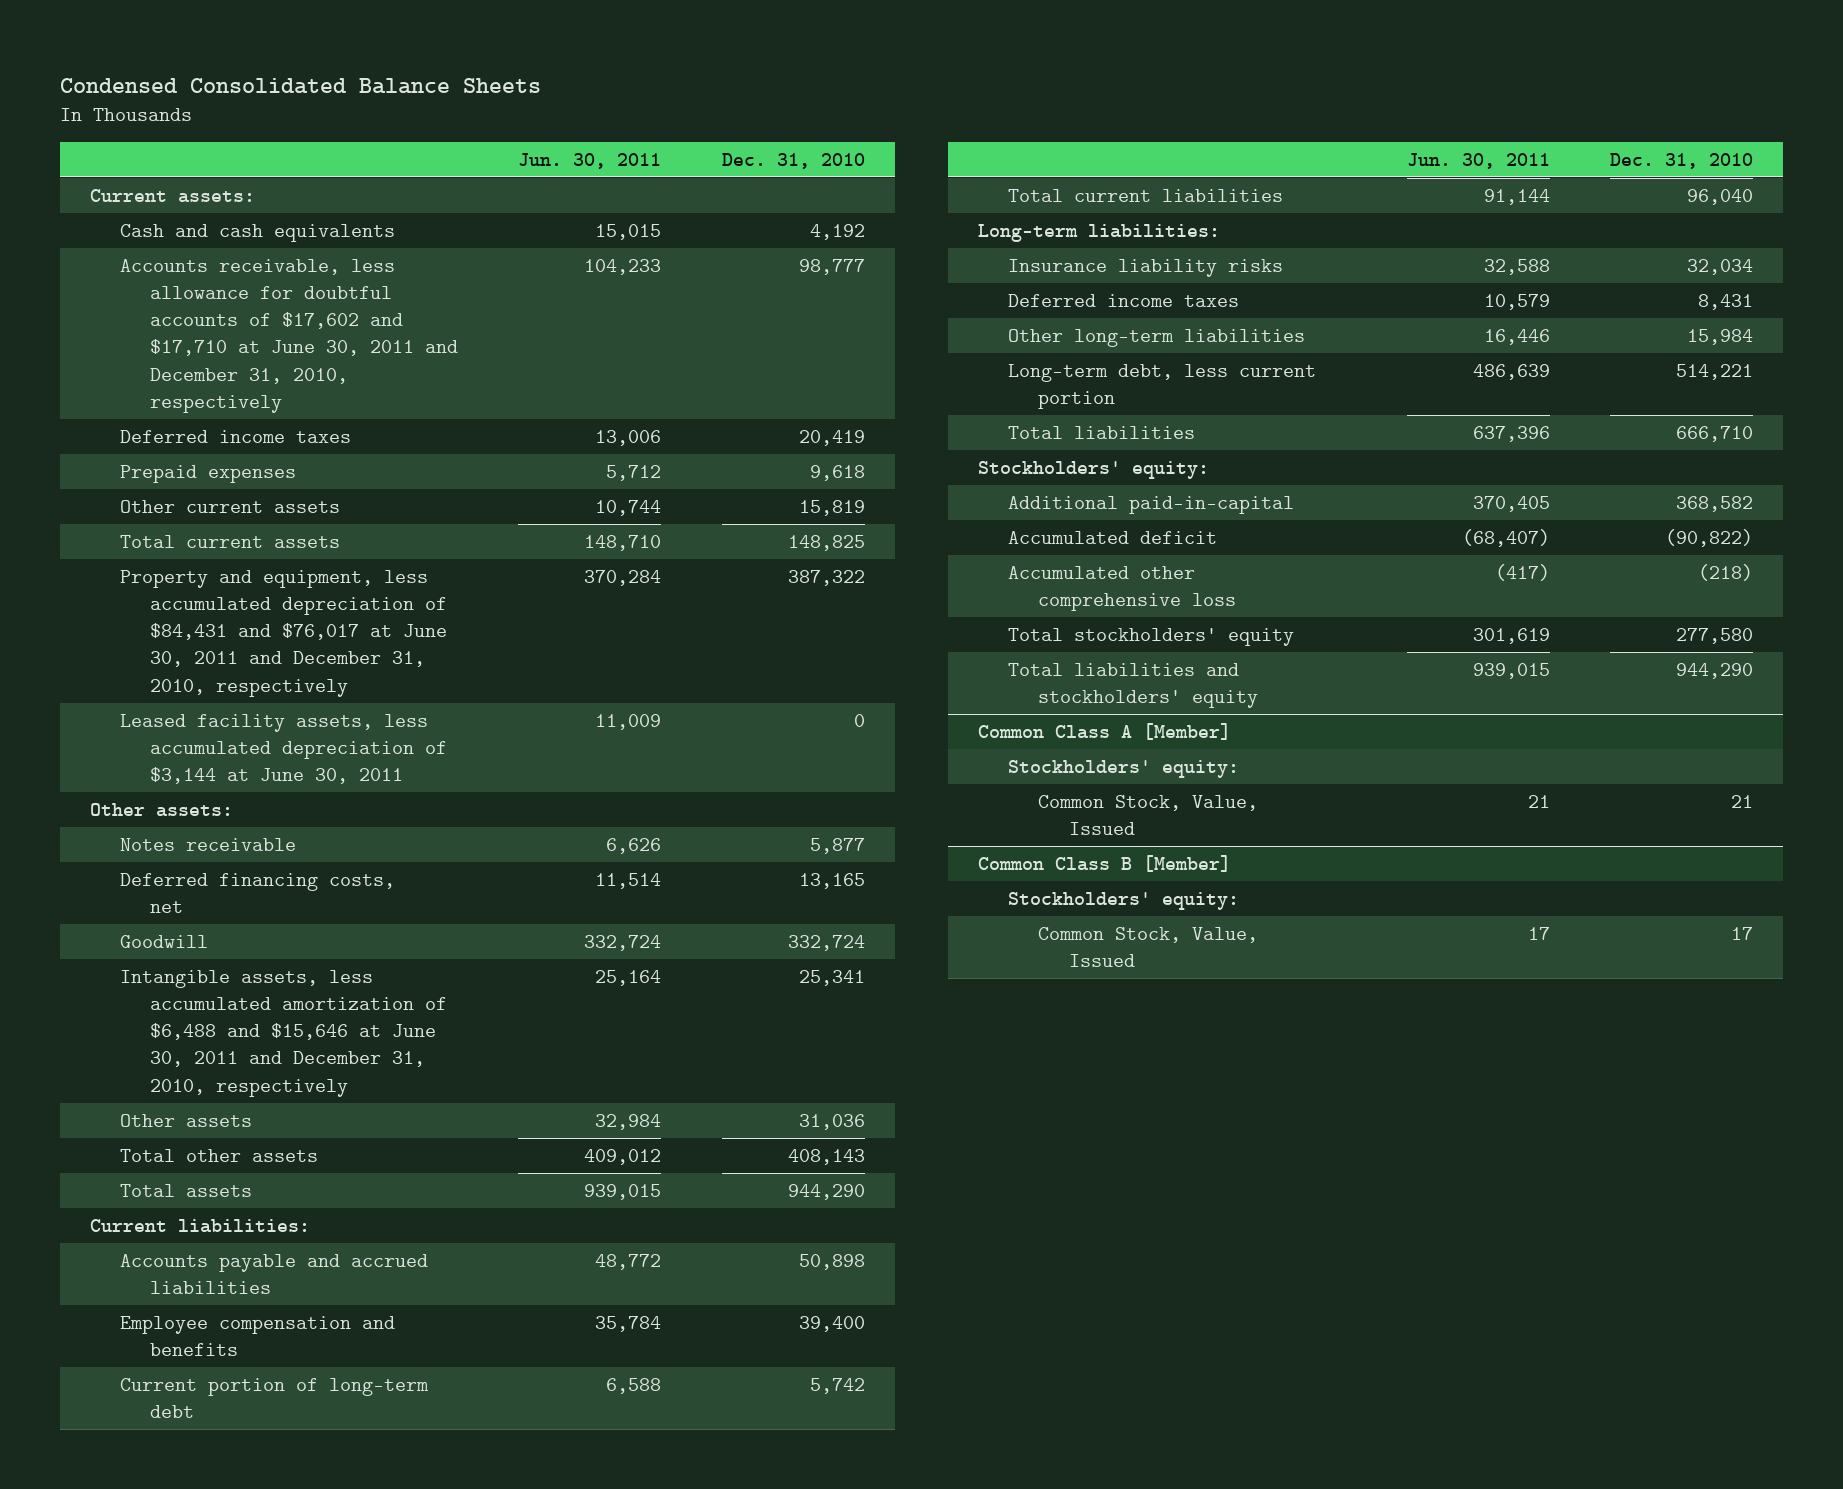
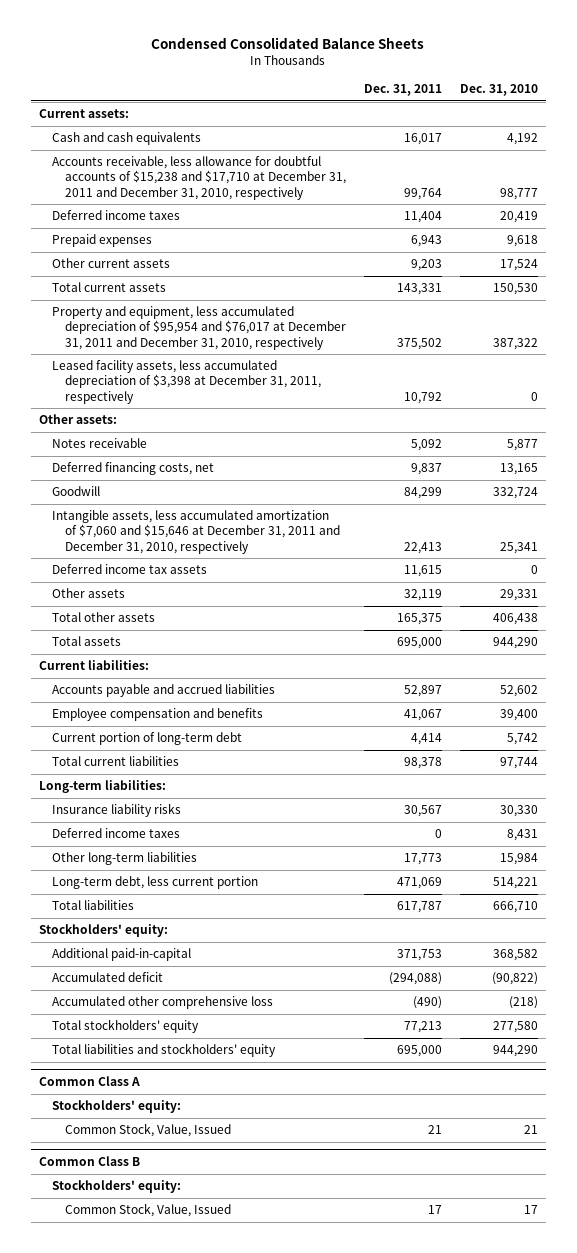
[518,153,662,170] Jun. 30, 2011 -> none
none -> [363,83,442,96] Dec. 31, 2011
[119,258,459,413] Accounts receivable, less allowance for doubtful accounts of $17,602 and $17,710 at June 30, 2011 and December 31, 2010, respectively -> [52,156,347,200] Accounts receivable, less allowance for doubtful accounts of $15,238 and $17,710 at December 31, 2011 and December 31, 2010, respectively
[798,499,865,516] 15,819 -> [499,259,538,272] 17,524
[787,534,865,551] 148,825 -> [492,283,538,296] 150,530
[119,569,448,697] Property and equipment, less accumulated depreciation of $84,431 and $76,017 at June 30, 2011 and December 31, 2010, respectively -> [52,306,347,350] Property and equipment, less accumulated depreciation of $95,954 and $76,017 at December 31, 2011 and December 31, 2010, respectively
[119,713,448,785] Leased facility assets, less accumulated depreciation of $3,144 at June 30, 2011 -> [52,360,322,404] Leased facility assets, less accumulated depreciation of $3,398 at December 31, 2011, respectively
[119,969,448,1097] Intangible assets, less accumulated amortization of $6,488 and $15,646 at June 30, 2011 and December 31, 2010, respectively -> [52,510,341,554] Intangible assets, less accumulated amortization of $7,060 and $15,646 at December 31, 2011 and December 31, 2010, respectively
none -> [52,564,208,575] Deferred income tax assets
[798,1113,865,1130] 31,036 -> [499,589,538,602] 29,331
[787,1148,865,1165] 408,143 -> [492,613,538,626] 406,438
[798,1253,865,1270] 50,898 -> [499,685,538,698] 52,602
[1687,188,1754,205] 96,040 -> [499,757,538,770] 97,744
[1687,258,1754,275] 32,034 -> [499,805,538,818] 30,330
[978,722,1232,740] Common Class A [Member] -> [39,1075,141,1086] Common Class A
[978,854,1232,872] Common Class B [Member] -> [39,1155,141,1166] Common Class B

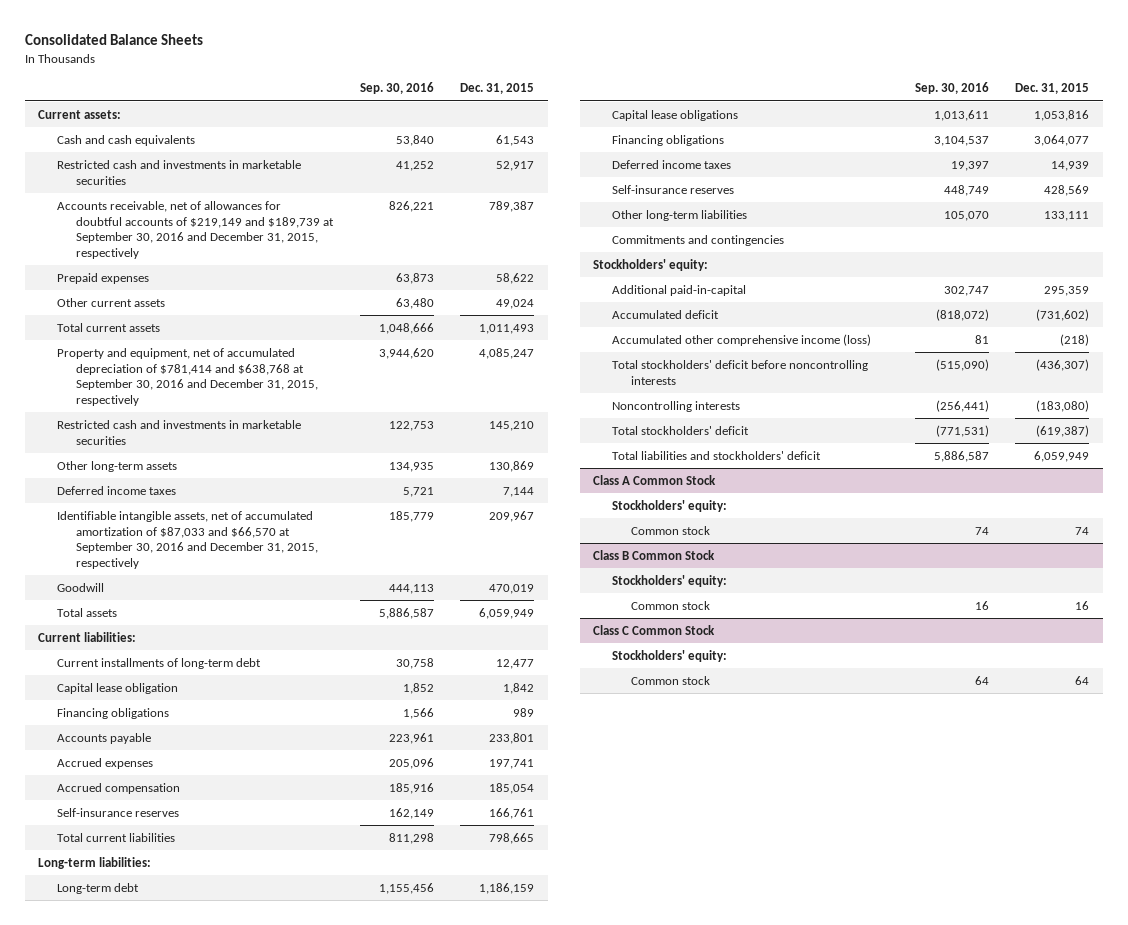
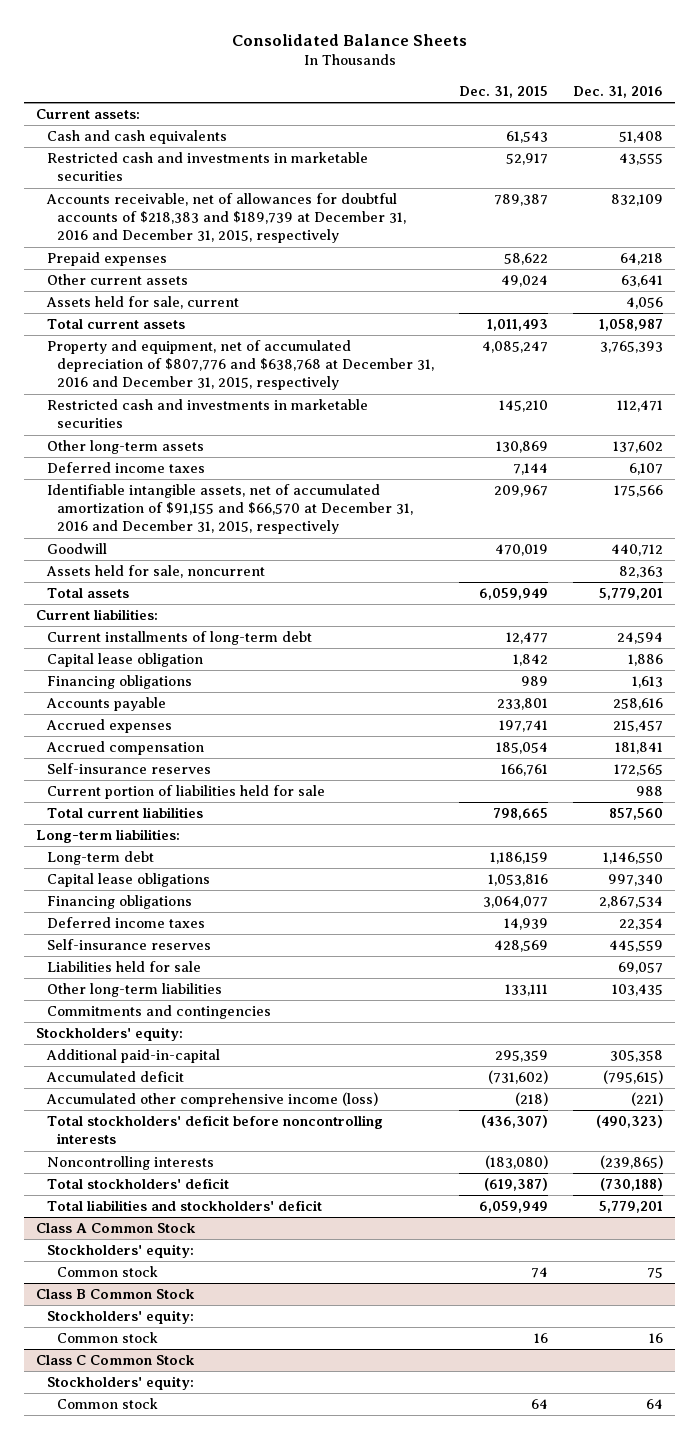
[359,82,434,95] Sep. 30, 2016 -> none
none -> [572,85,663,98] Dec. 31, 2016
[57,200,335,259] Accounts receivable, net of allowances for doubtful accounts of $219,149 and $189,739 at September 30, 2016 and December 31, 2015, respectively -> [45,193,407,244] Accounts receivable, net of allowances for doubtful accounts of $218,383 and $189,739 at December 31, 2016 and December 31, 2015, respectively
none -> [45,296,239,310] Assets held for sale, current
[57,347,319,406] Property and equipment, net of accumulated depreciation of $781,414 and $638,768 at September 30, 2016 and December 31, 2015, respectively -> [46,340,435,391] Property and equipment, net of accumulated depreciation of $807,776 and $638,768 at December 31, 2016 and December 31, 2015, respectively
[57,510,319,569] Identifiable intangible assets, net of accumulated amortization of $87,033 and $66,570 at September 30, 2016 and December 31, 2015, respectively -> [46,484,414,535] Identifiable intangible assets, net of accumulated amortization of $91,155 and $66,570 at December 31, 2016 and December 31, 2015, respectively
none -> [45,565,265,579] Assets held for sale, noncurrent
none -> [46,785,325,800] Current portion of liabilities held for sale
none -> [46,961,201,973] Liabilities held for sale

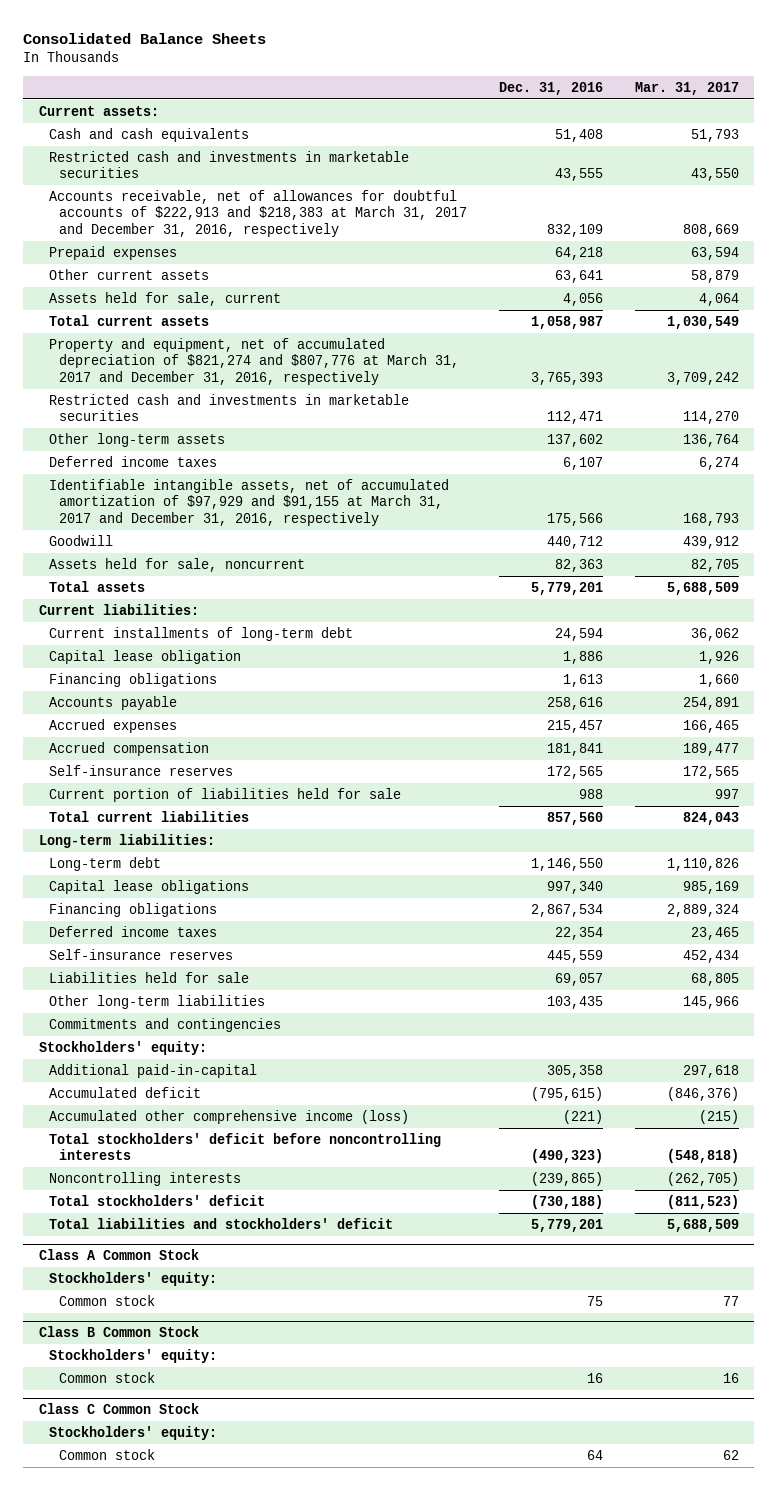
[458,85,548,98] Dec. 31, 2015 -> none
none -> [634,81,739,95] Mar. 31, 2017
[45,193,407,244] Accounts receivable, net of allowances for doubtful accounts of $218,383 and $189,739 at December 31, 2016 and December 31, 2015, respectively -> [49,189,468,238] Accounts receivable, net of allowances for doubtful accounts of $222,913 and $218,383 at March 31, 2017 and December 31, 2016, respectively
[46,340,435,391] Property and equipment, net of accumulated depreciation of $807,776 and $638,768 at December 31, 2016 and December 31, 2015, respectively -> [49,337,460,386] Property and equipment, net of accumulated depreciation of $821,274 and $807,776 at March 31, 2017 and December 31, 2016, respectively
[46,484,414,535] Identifiable intangible assets, net of accumulated amortization of $91,155 and $66,570 at December 31, 2016 and December 31, 2015, respectively -> [49,478,450,527] Identifiable intangible assets, net of accumulated amortization of $97,929 and $91,155 at March 31, 2017 and December 31, 2016, respectively

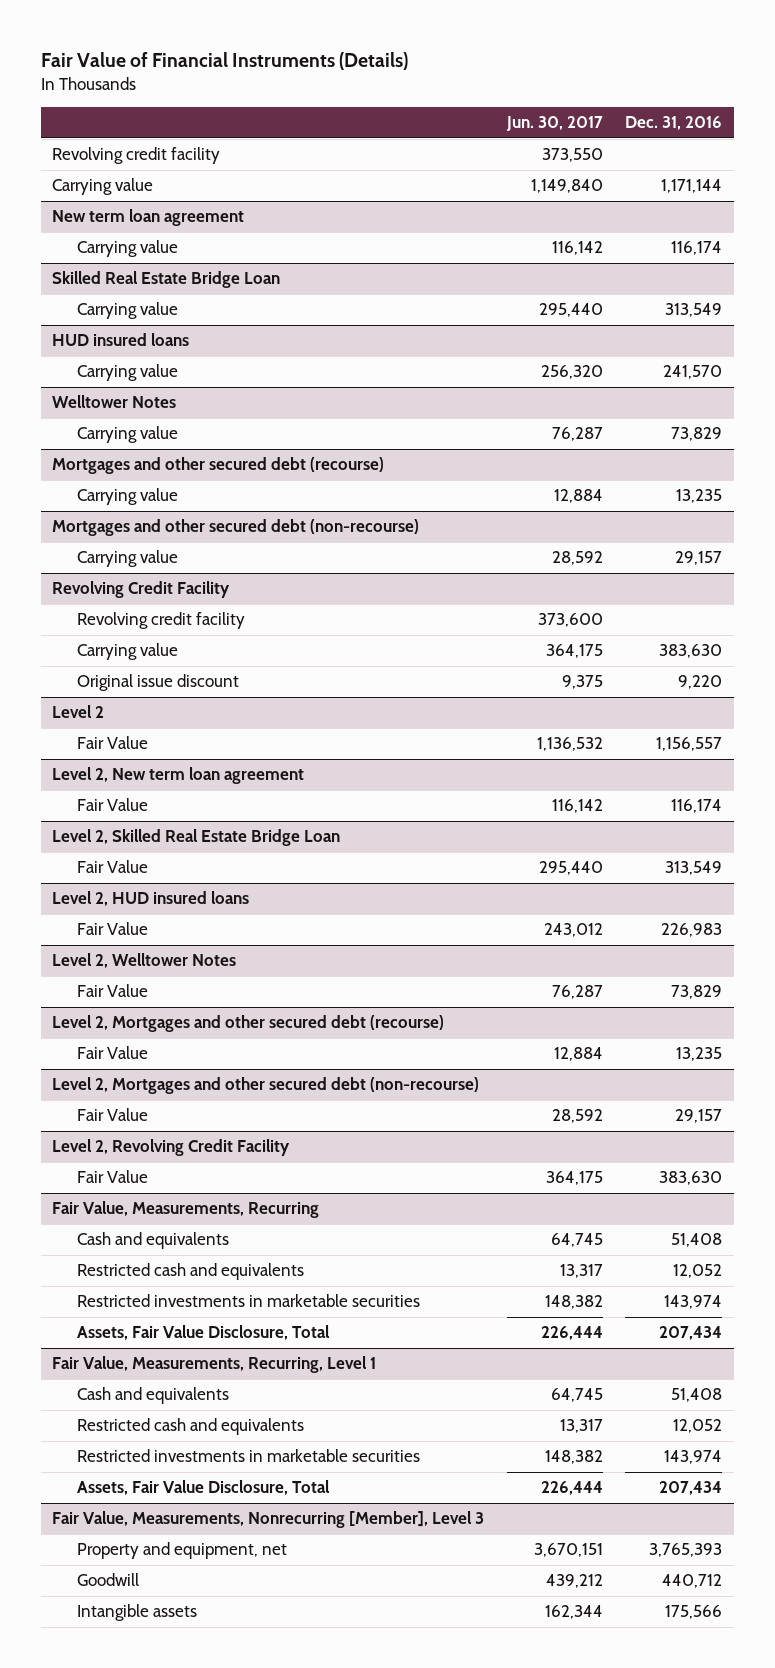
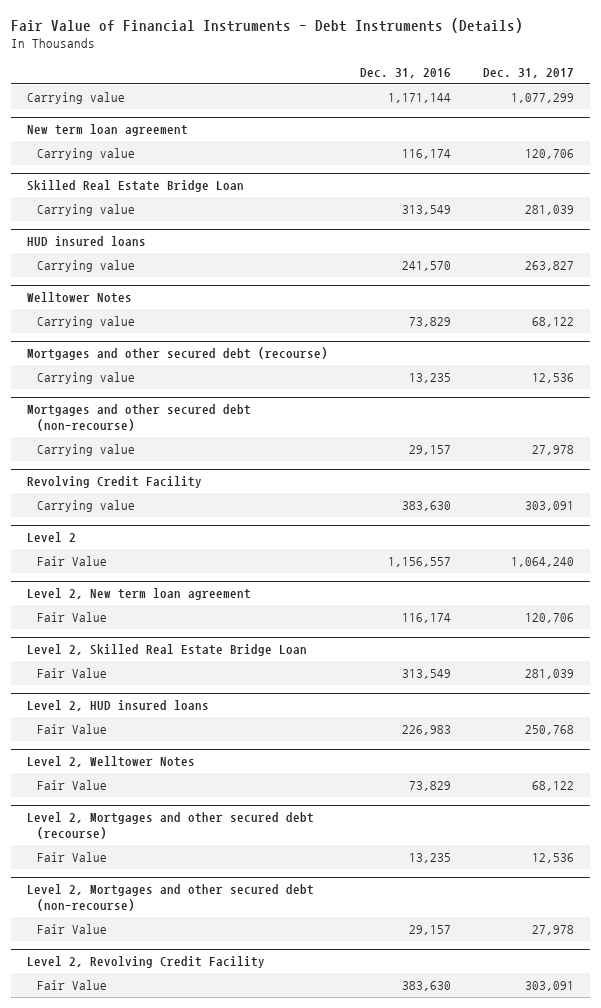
[41,52,409,71] Fair Value of Financial Instruments (Details) -> [10,18,523,34] Fair Value of Financial Instruments - Debt Instruments (Details)
[505,116,603,132] Jun. 30, 2017 -> none
none -> [482,67,574,78] Dec. 31, 2017
[52,147,221,165] Revolving credit facility -> none
[76,612,245,630] Revolving credit facility -> none
[76,674,239,692] Original issue discount -> none
[52,1201,320,1219] Fair Value, Measurements, Recurring -> none
[76,1232,229,1250] Cash and equivalents -> none
[76,1263,304,1281] Restricted cash and equivalents -> none
[76,1294,420,1308] Restricted investments in marketable securities -> none
[76,1325,330,1341] Assets, Fair Value Disclosure, Total -> none
[52,1356,377,1374] Fair Value, Measurements, Recurring, Level 1 -> none
[76,1387,229,1405] Cash and equivalents -> none
[76,1418,304,1436] Restricted cash and equivalents -> none
[76,1449,420,1463] Restricted investments in marketable securities -> none
[76,1480,330,1496] Assets, Fair Value Disclosure, Total -> none
[52,1511,485,1529] Fair Value, Measurements, Nonrecurring [Member], Level 3 -> none
[76,1542,287,1560] Property and equipment, net -> none
[76,1573,139,1587] Goodwill -> none
[76,1604,197,1622] Intangible assets -> none

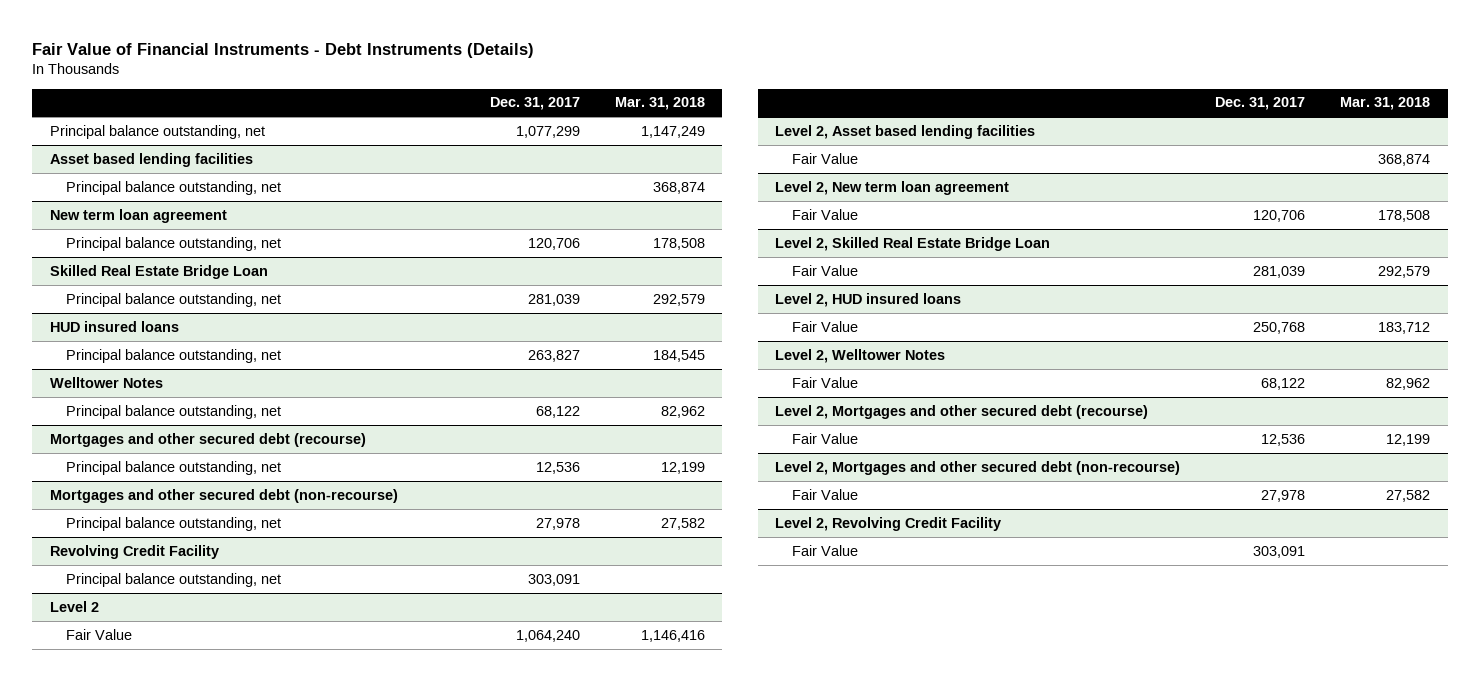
[359,67,451,78] Dec. 31, 2016 -> none
none -> [614,97,705,111] Mar. 31, 2018
[26,92,125,105] Carrying value -> [49,124,265,139] Principal balance outstanding, net
none -> [49,152,253,167] Asset based lending facilities
none -> [66,180,282,195] Principal balance outstanding, net
[36,148,135,161] Carrying value -> [66,236,282,251] Principal balance outstanding, net
[36,204,135,217] Carrying value -> [66,292,282,307] Principal balance outstanding, net
[36,260,135,273] Carrying value -> [66,348,282,363] Principal balance outstanding, net
[36,316,135,329] Carrying value -> [66,404,282,419] Principal balance outstanding, net
[36,372,135,385] Carrying value -> [66,460,282,475] Principal balance outstanding, net
[36,444,135,457] Carrying value -> [66,516,282,531] Principal balance outstanding, net
[36,500,135,513] Carrying value -> [66,572,282,587] Principal balance outstanding, net
none -> [775,124,1036,139] Level 2, Asset based lending facilities
none -> [791,152,858,164] Fair Value

